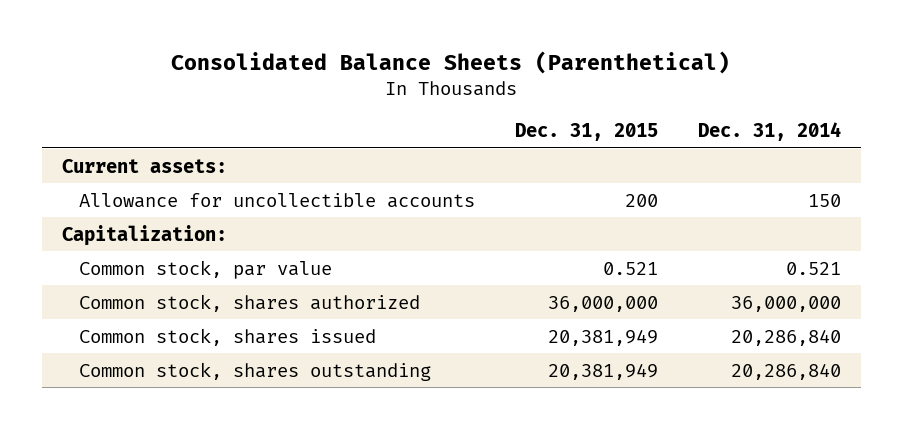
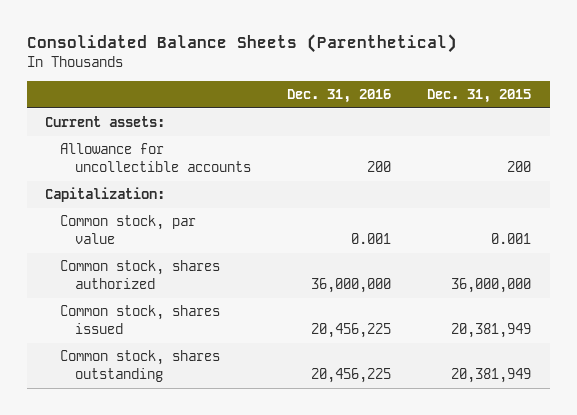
[697,122,841,142] Dec. 31, 2014 -> none
none -> [287,89,392,104] Dec. 31, 2016
[602,261,658,275] 0.521 -> [491,233,532,245] 0.001

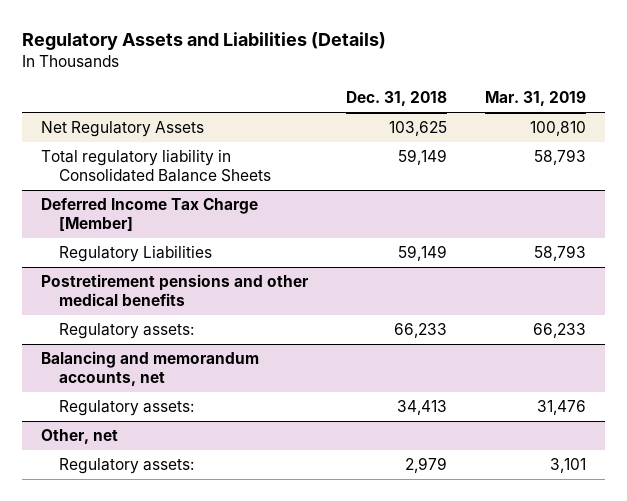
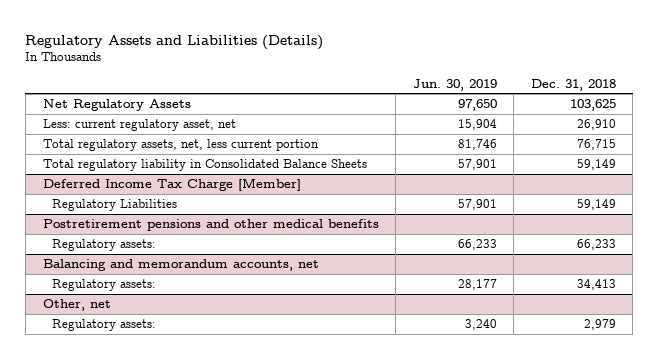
[485,91,587,107] Mar. 31, 2019 -> none
none -> [412,78,497,91] Jun. 30, 2019
none -> [42,119,236,132] Less: current regulatory asset, net
none -> [42,139,319,152] Total regulatory assets, net, less current portion

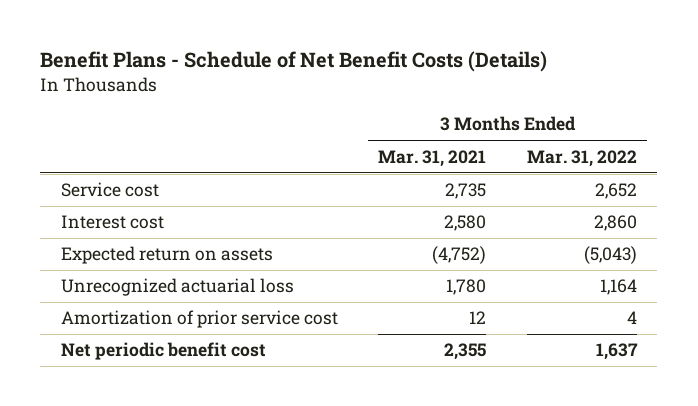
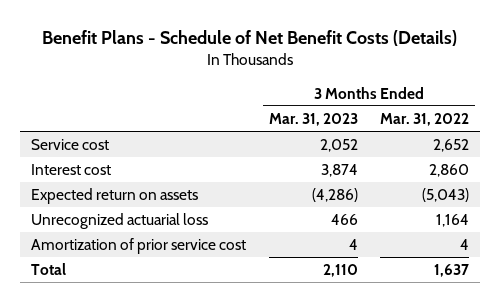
[378,149,487,167] Mar. 31, 2021 -> none
none -> [268,112,358,126] Mar. 31, 2023
[60,342,266,361] Net periodic benefit cost -> [31,262,67,275] Total

